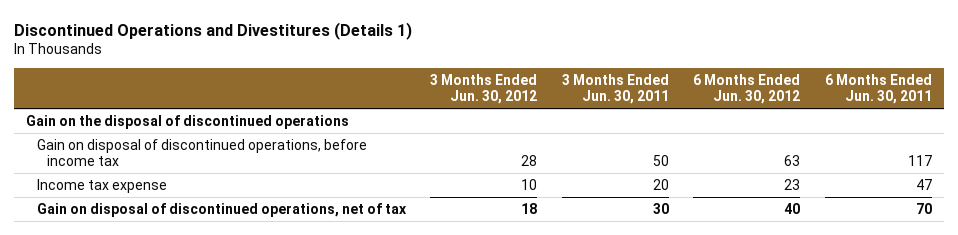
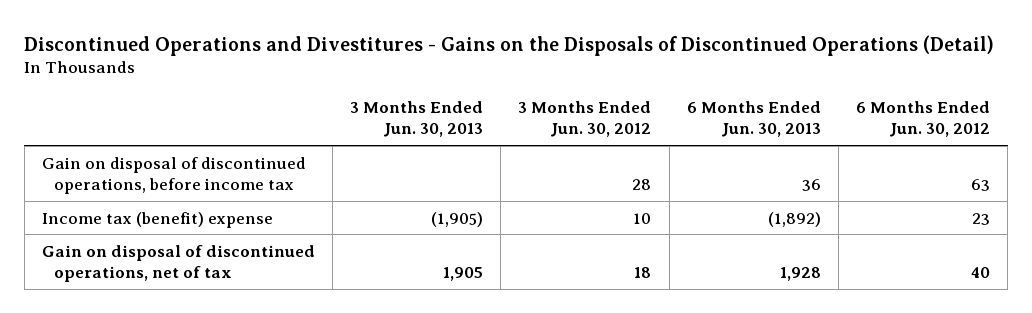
[14,21,413,40] Discontinued Operations and Divestitures (Details 1) -> [24,34,995,56] Discontinued Operations and Divestitures - Gains on the Disposals of Discontinued Operations (Detail)
[561,74,669,105] 3 Months Ended Jun. 30, 2011 -> none
[824,74,932,105] 6 Months Ended Jun. 30, 2011 -> none
none -> [350,100,484,138] 3 Months Ended Jun. 30, 2013
none -> [686,100,821,138] 6 Months Ended Jun. 30, 2013
[26,114,350,129] Gain on the disposal of discontinued operations -> none
[36,178,167,193] Income tax expense -> [41,211,273,228] Income tax (benefit) expense

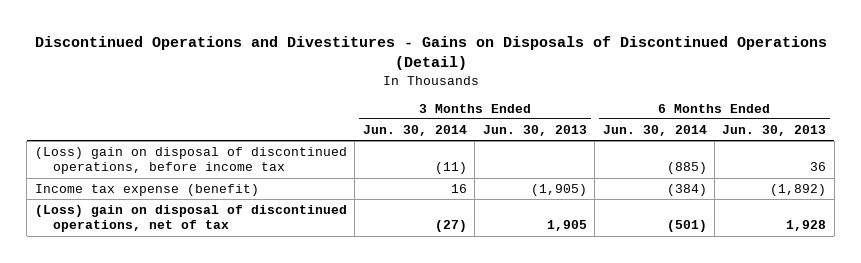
[24,34,995,56] Discontinued Operations and Divestitures - Gains on the Disposals of Discontinued Operations (Detail) -> [34,35,827,71] Discontinued Operations and Divestitures - Gains on Disposals of Discontinued Operations (Detail)
[518,100,652,138] 3 Months Ended Jun. 30, 2012 -> none
[855,100,990,138] 6 Months Ended Jun. 30, 2012 -> none
none -> [362,124,467,136] Jun. 30, 2014
none -> [602,124,707,136] Jun. 30, 2014
[41,156,306,195] Gain on disposal of discontinued operations, before income tax -> [34,146,347,175] (Loss) gain on disposal of discontinued operations, before income tax
[41,211,273,228] Income tax (benefit) expense -> [34,183,259,196] Income tax expense (benefit)
[41,244,315,283] Gain on disposal of discontinued operations, net of tax -> [34,204,347,233] (Loss) gain on disposal of discontinued operations, net of tax

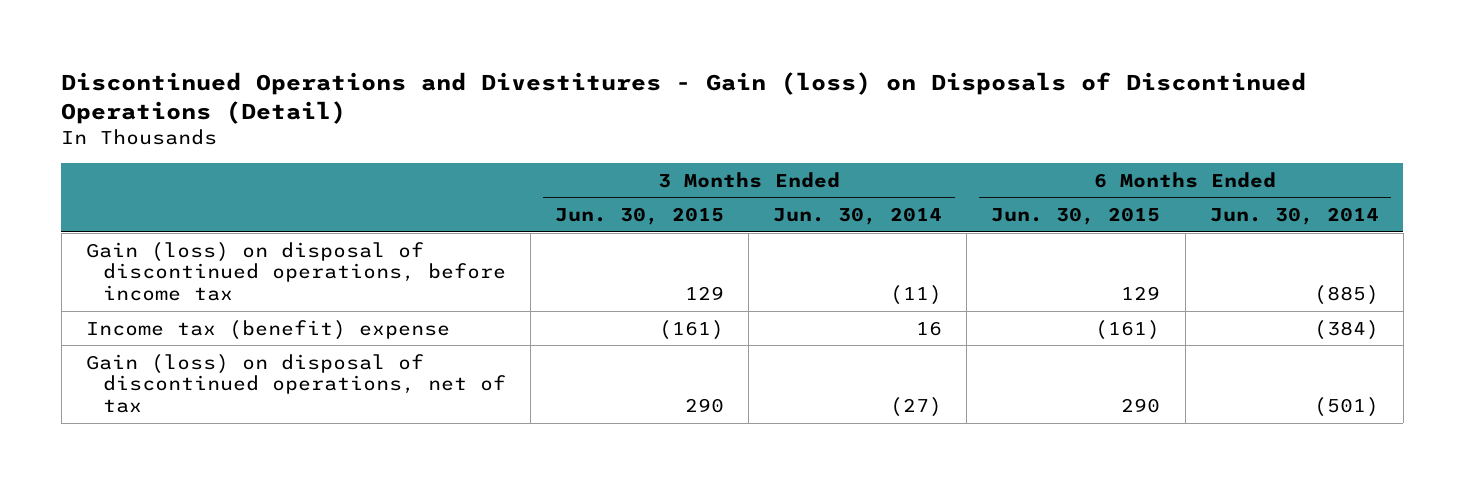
[34,35,827,71] Discontinued Operations and Divestitures - Gains on Disposals of Discontinued Operations (Detail) -> [61,72,1307,125] Discontinued Operations and Divestitures - Gain (loss) on Disposals of Discontinued Operations (Detail)
[482,124,587,136] Jun. 30, 2013 -> none
[722,124,827,136] Jun. 30, 2013 -> none
none -> [555,207,725,226] Jun. 30, 2015
none -> [991,207,1161,226] Jun. 30, 2015
[34,146,347,175] (Loss) gain on disposal of discontinued operations, before income tax -> [85,241,507,301] Gain (loss) on disposal of discontinued operations, before income tax
[34,183,259,196] Income tax expense (benefit) -> [85,319,450,340] Income tax (benefit) expense
[34,204,347,233] (Loss) gain on disposal of discontinued operations, net of tax -> [85,353,507,413] Gain (loss) on disposal of discontinued operations, net of tax

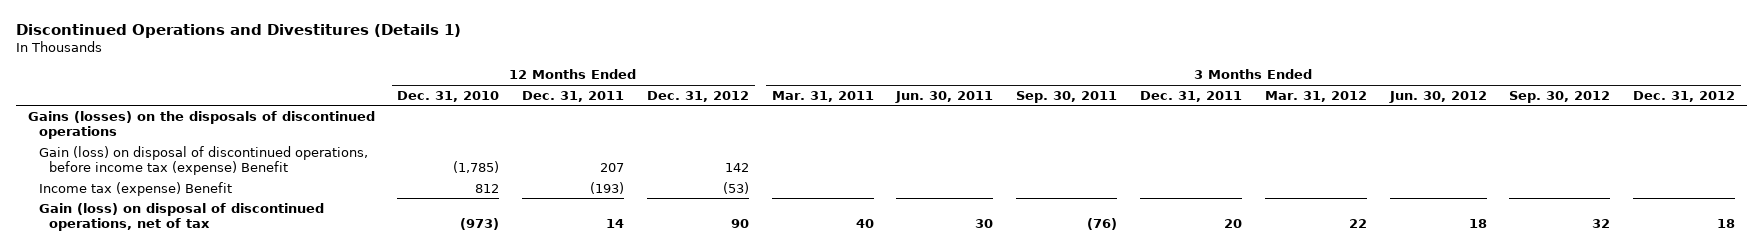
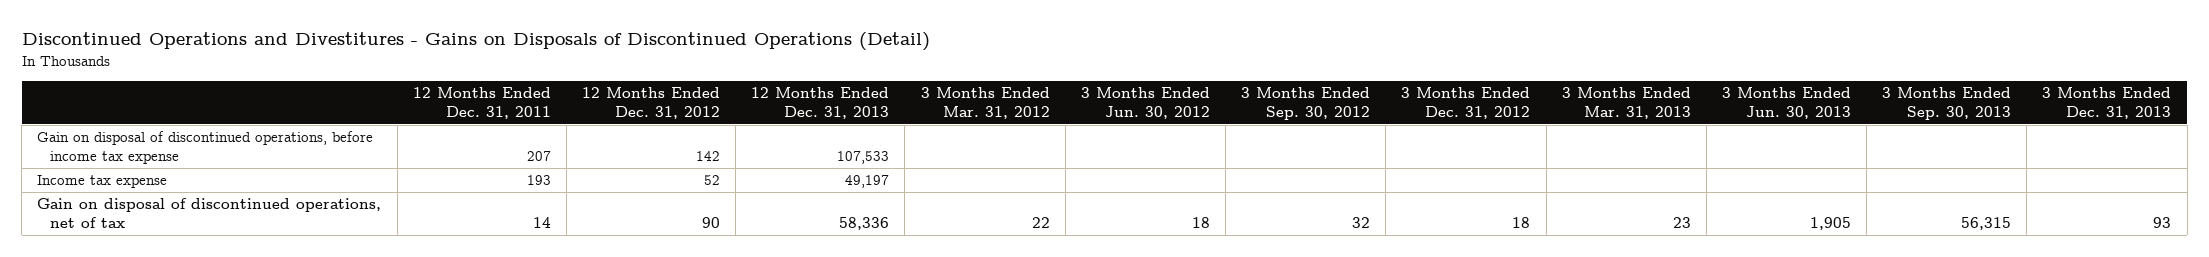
[16,24,462,39] Discontinued Operations and Divestitures (Details 1) -> [21,32,930,52] Discontinued Operations and Divestitures - Gains on Disposals of Discontinued Operations (Detail)
[397,90,500,102] Dec. 31, 2010 -> none
[771,90,874,102] Mar. 31, 2011 -> none
[895,90,994,103] Jun. 30, 2011 -> none
[1016,90,1118,103] Sep. 30, 2011 -> none
[1140,90,1243,102] Dec. 31, 2011 -> none
none -> [751,87,890,120] 12 Months Ended Dec. 31, 2013
none -> [1561,87,1691,120] 3 Months Ended Mar. 31, 2013
none -> [1721,87,1851,120] 3 Months Ended Jun. 30, 2013
none -> [1882,87,2012,121] 3 Months Ended Sep. 30, 2013
none -> [2042,87,2172,120] 3 Months Ended Dec. 31, 2013
[27,110,375,140] Gains (losses) on the disposals of discontinued operations -> none
[38,145,368,176] Gain (loss) on disposal of discontinued operations, before income tax (expense) Benefit -> [37,131,374,165] Gain on disposal of discontinued operations, before income tax expense
[38,181,232,196] Income tax (expense) Benefit -> [37,175,168,189] Income tax expense
[590,181,625,194] (193) -> [526,175,551,186] 193
[722,181,749,194] (53) -> [704,175,721,186] 52
[38,202,324,232] Gain (loss) on disposal of discontinued operations, net of tax -> [37,198,382,229] Gain on disposal of discontinued operations, net of tax

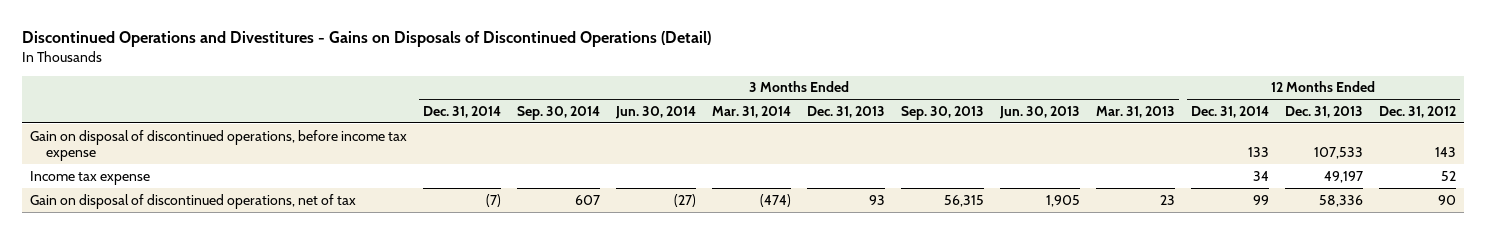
[412,87,551,120] 12 Months Ended Dec. 31, 2011 -> none
[920,87,1050,120] 3 Months Ended Mar. 31, 2012 -> none
[1080,87,1210,120] 3 Months Ended Jun. 30, 2012 -> none
[1241,87,1371,121] 3 Months Ended Sep. 30, 2012 -> none
[1401,87,1531,120] 3 Months Ended Dec. 31, 2012 -> none
none -> [422,105,501,118] Dec. 31, 2014
none -> [516,105,600,120] Sep. 30, 2014
none -> [614,105,696,119] Jun. 30, 2014
none -> [711,105,791,118] Mar. 31, 2014
none -> [1190,105,1269,118] Dec. 31, 2014
[696,151,721,162] 142 -> [1434,147,1456,158] 143

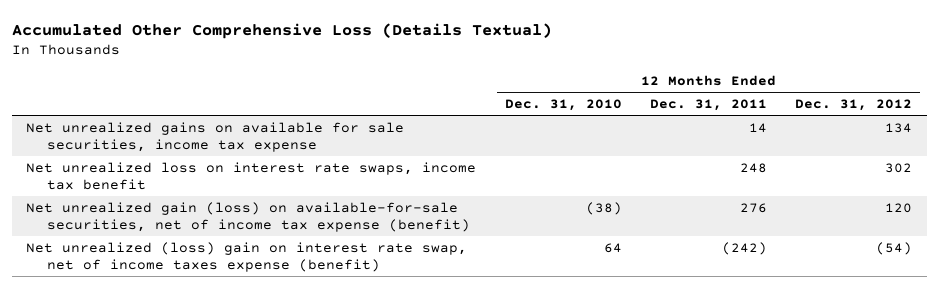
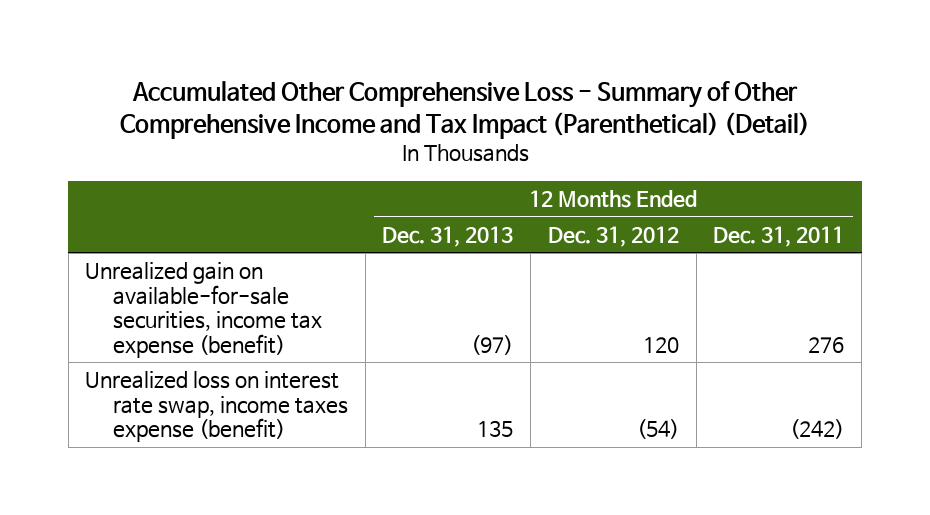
[11,22,552,39] Accumulated Other Comprehensive Loss (Details Textual) -> [119,81,810,140] Accumulated Other Comprehensive Loss - Summary of Other Comprehensive Income and Tax Impact (Parenthetical) (Detail)
[504,99,622,112] Dec. 31, 2010 -> none
none -> [382,225,514,247] Dec. 31, 2013
[26,201,470,233] Net unrealized gain (loss) on available-for-sale securities, net of income tax expense (benefit) -> none
[26,241,468,273] Net unrealized (loss) gain on interest rate swap, net of income taxes expense (benefit) -> none
[26,121,405,153] Net unrealized gains on available for sale securities, income tax expense -> [85,262,322,358] Unrealized gain on available-for-sale securities, income tax expense (benefit)
[749,122,768,133] 14 -> [808,336,845,353] 276
[885,122,913,133] 134 -> [642,336,679,353] 120
[26,161,477,191] Net unrealized loss on interest rate swaps, income tax benefit -> [85,371,348,443] Unrealized loss on interest rate swap, income taxes expense (benefit)
[740,162,768,173] 248 -> [790,419,845,440] (242)
[885,162,913,173] 302 -> [636,419,679,440] (54)

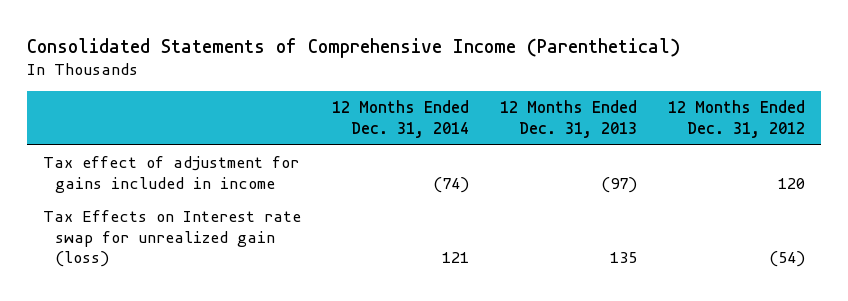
[119,81,810,140] Accumulated Other Comprehensive Loss - Summary of Other Comprehensive Income and Tax Impact (Parenthetical) (Detail) -> [27,37,681,58] Consolidated Statements of Comprehensive Income (Parenthetical)
[713,225,845,247] Dec. 31, 2011 -> none
none -> [331,100,469,138] 12 Months Ended Dec. 31, 2014
[85,262,322,358] Unrealized gain on available-for-sale securities, income tax expense (benefit) -> [42,156,299,193] Tax effect of adjustment for gains included in income
[85,371,348,443] Unrealized loss on interest rate swap, income taxes expense (benefit) -> [42,210,301,268] Tax Effects on Interest rate swap for unrealized gain (loss)

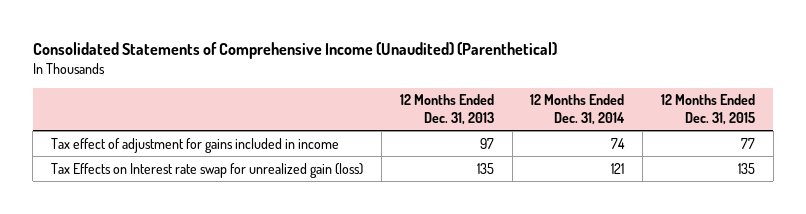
[27,37,681,58] Consolidated Statements of Comprehensive Income (Parenthetical) -> [32,41,557,59] Consolidated Statements of Comprehensive Income (Unaudited) (Parenthetical)
[667,100,805,138] 12 Months Ended Dec. 31, 2012 -> none
none -> [661,94,756,125] 12 Months Ended Dec. 31, 2015
[432,176,469,193] (74) -> [611,137,626,149] 74
[600,176,637,193] (97) -> [479,137,494,149] 97

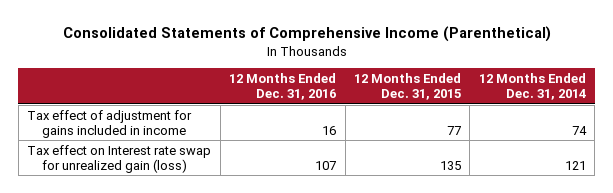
[32,41,557,59] Consolidated Statements of Comprehensive Income (Unaudited) (Parenthetical) -> [62,26,551,43] Consolidated Statements of Comprehensive Income (Parenthetical)
[399,94,494,125] 12 Months Ended Dec. 31, 2013 -> none
none -> [229,73,337,101] 12 Months Ended Dec. 31, 2016
[51,162,364,178] Tax Effects on Interest rate swap for unrealized gain (loss) -> [27,144,212,173] Tax effect on Interest rate swap for unrealized gain (loss)

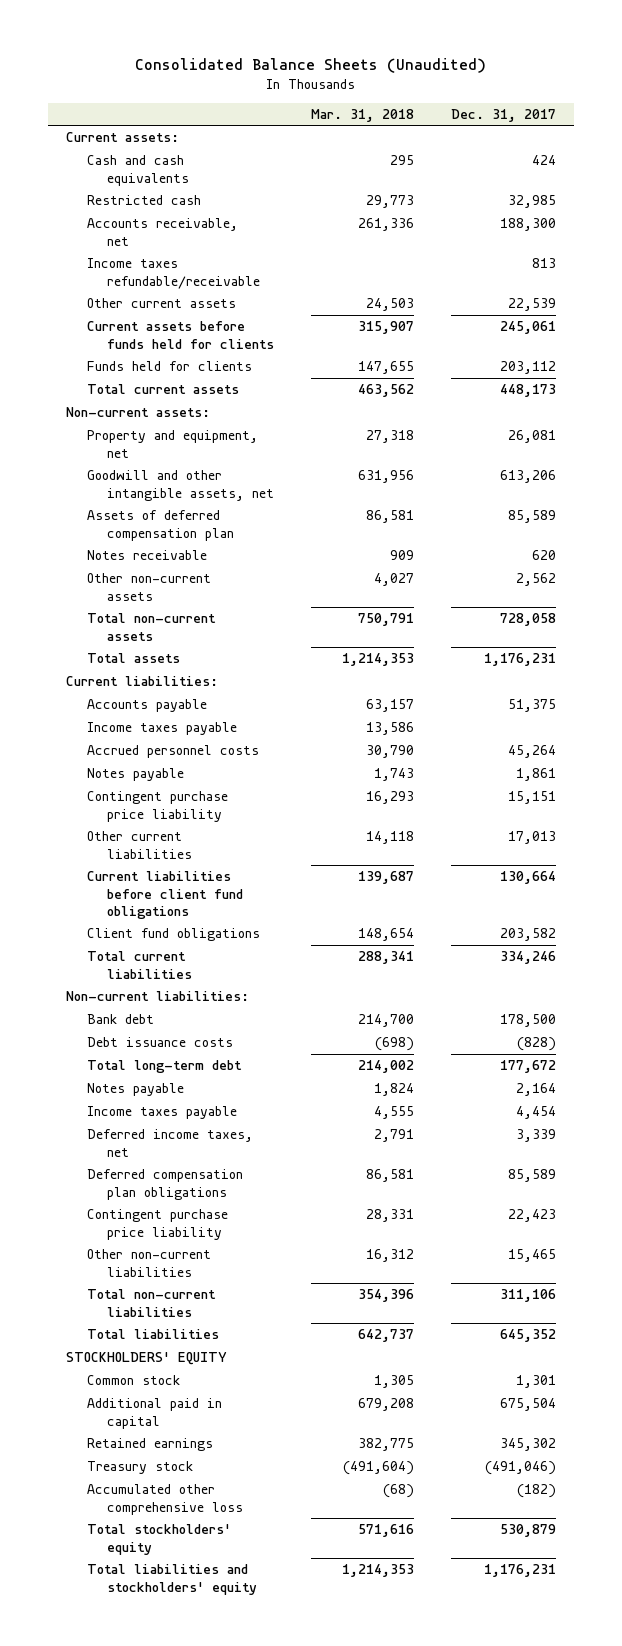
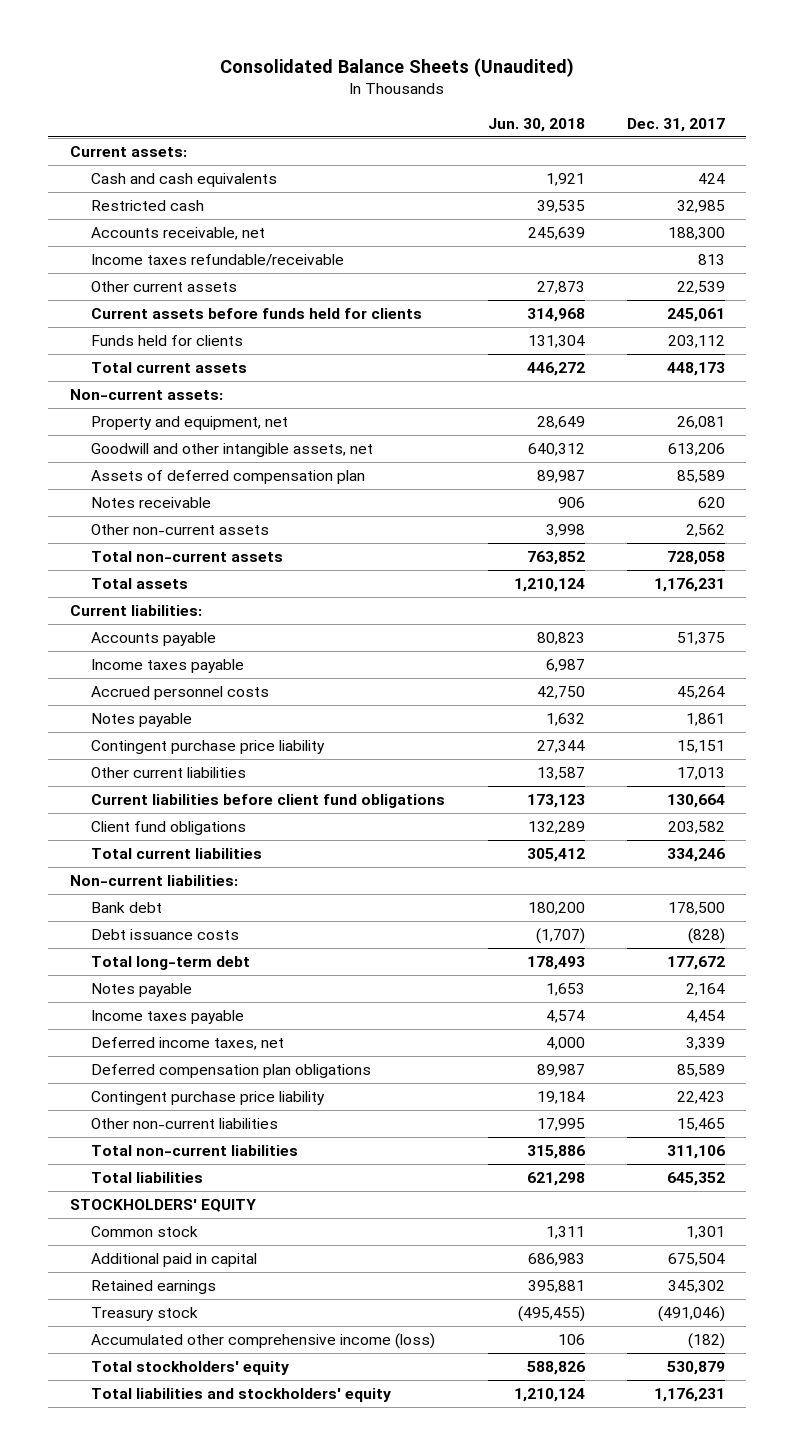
[310,108,414,122] Mar. 31, 2018 -> none
none -> [487,117,585,132] Jun. 30, 2018
[86,1484,243,1515] Accumulated other comprehensive loss -> [91,1333,436,1350] Accumulated other comprehensive income (loss)

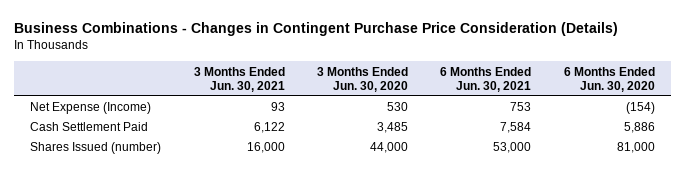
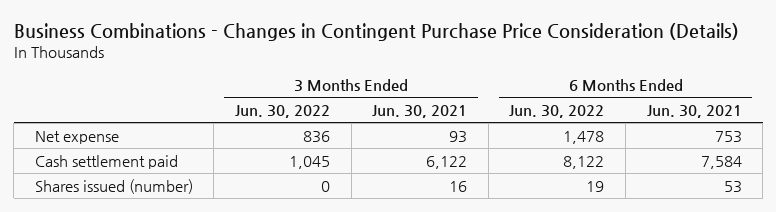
[316,66,408,92] 3 Months Ended Jun. 30, 2020 -> none
[563,66,655,92] 6 Months Ended Jun. 30, 2020 -> none
none -> [235,104,331,118] Jun. 30, 2022
none -> [509,104,605,118] Jun. 30, 2022
[30,102,152,115] Net Expense (Income) -> [34,130,119,144] Net expense
[30,122,149,132] Cash Settlement Paid -> [34,154,178,169] Cash settlement paid
[30,142,162,155] Shares Issued (number) -> [34,178,193,194] Shares issued (number)
[246,142,285,154] 16,000 -> [449,180,468,192] 16
[493,142,532,154] 53,000 -> [723,180,742,193] 53

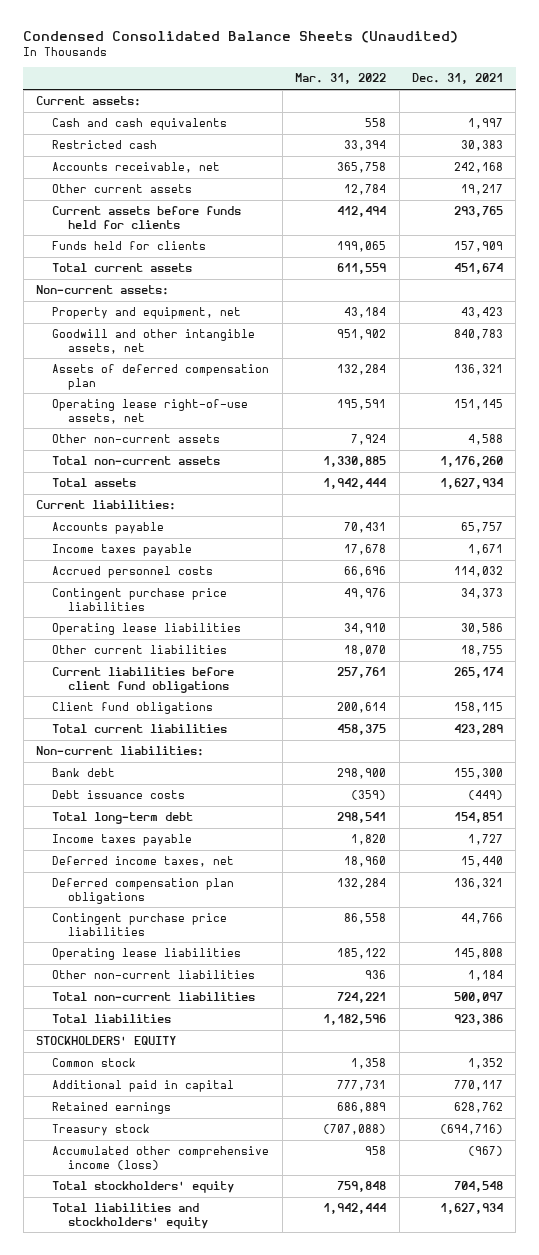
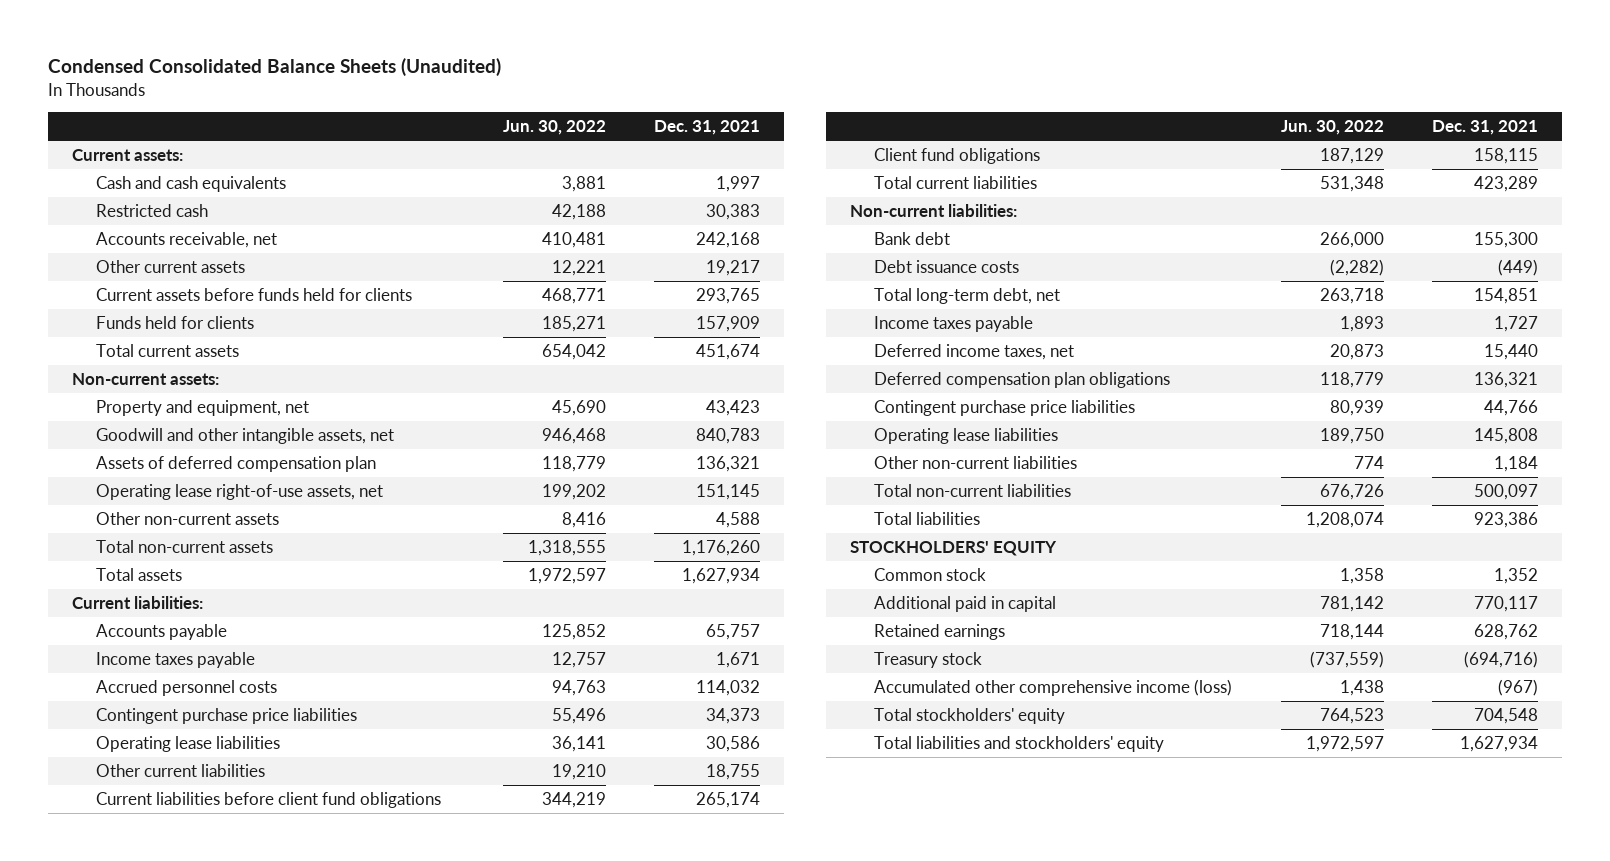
[295,73,387,85] Mar. 31, 2022 -> none
none -> [502,120,606,136] Jun. 30, 2022
[52,812,194,825] Total long-term debt -> [874,288,1061,305] Total long-term debt, net

